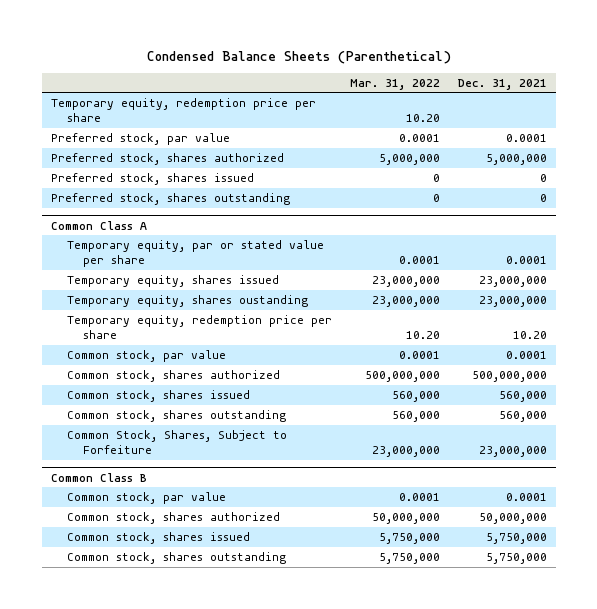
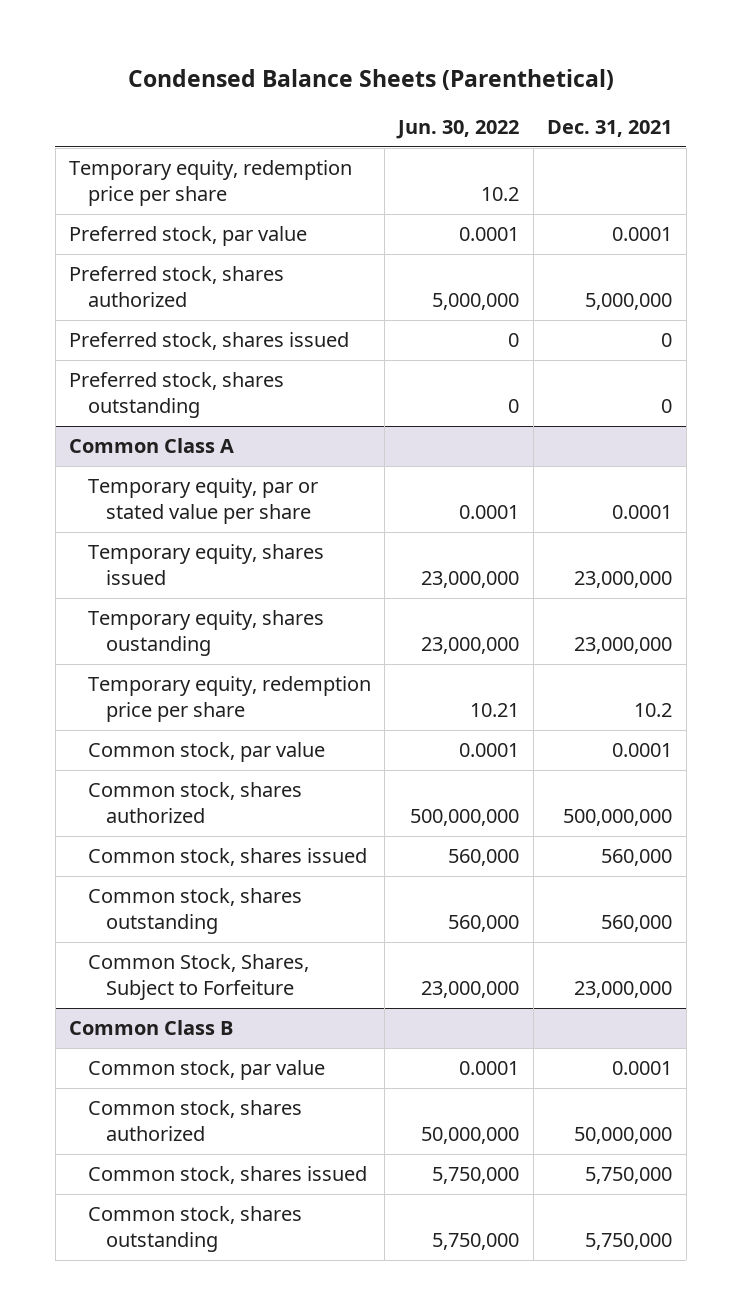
[349,78,440,90] Mar. 31, 2022 -> none
none -> [396,119,520,139] Jun. 30, 2022
[512,331,547,340] 10.20 -> [634,702,673,717] 10.2

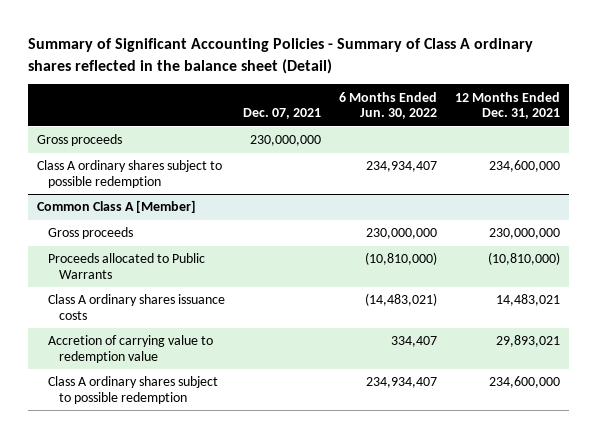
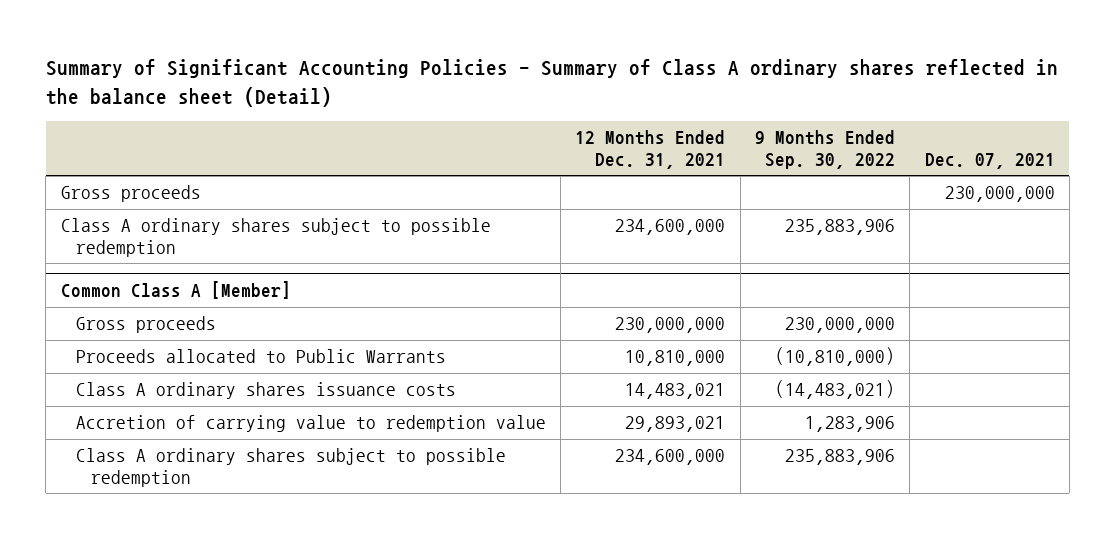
[338,91,437,120] 6 Months Ended Jun. 30, 2022 -> none
none -> [755,130,896,169] 9 Months Ended Sep. 30, 2022
[487,252,560,266] (10,810,000) -> [625,350,726,367] 10,810,000

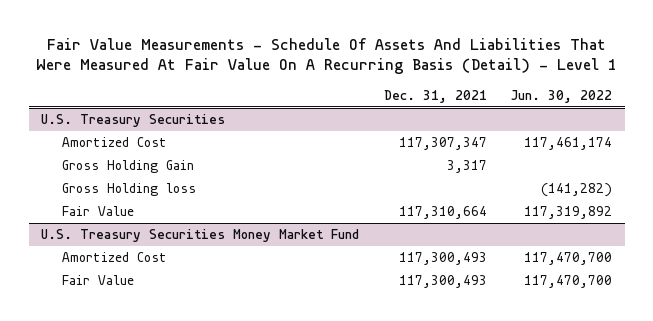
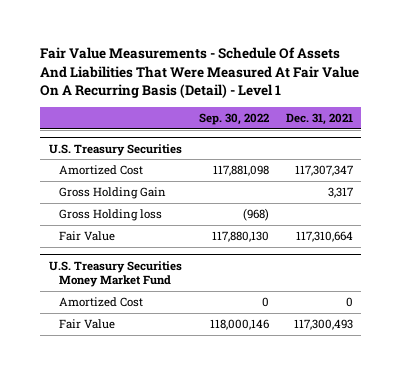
[511,89,613,103] Jun. 30, 2022 -> none
none -> [198,112,269,125] Sep. 30, 2022
[398,251,487,265] 117,300,493 -> [345,297,353,308] 0

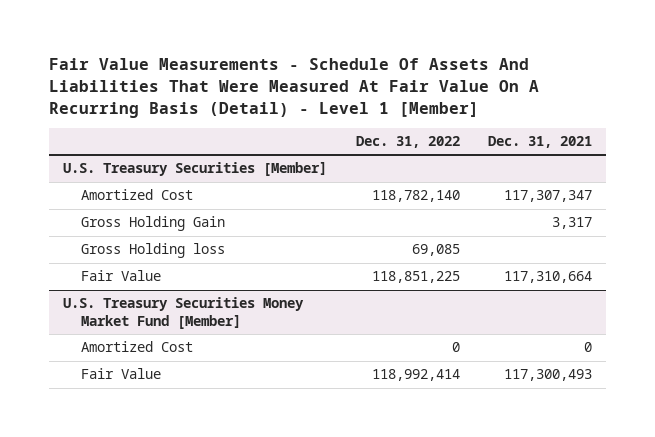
[40,47,360,98] Fair Value Measurements - Schedule Of Assets And Liabilities That Were Measured At Fair Value On A Recurring Basis (Detail) - Level 1 -> [48,58,539,118] Fair Value Measurements - Schedule Of Assets And Liabilities That Were Measured At Fair Value On A Recurring Basis (Detail) - Level 1 [Member]
[198,112,269,125] Sep. 30, 2022 -> none
none -> [355,136,460,149] Dec. 31, 2022
[48,143,182,156] U.S. Treasury Securities -> [63,162,328,177] U.S. Treasury Securities [Member]
[48,260,182,288] U.S. Treasury Securities Money Market Fund -> [63,297,305,329] U.S. Treasury Securities Money Market Fund [Member]

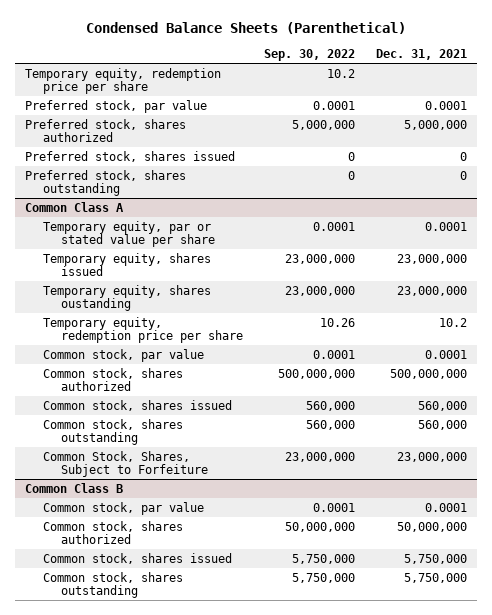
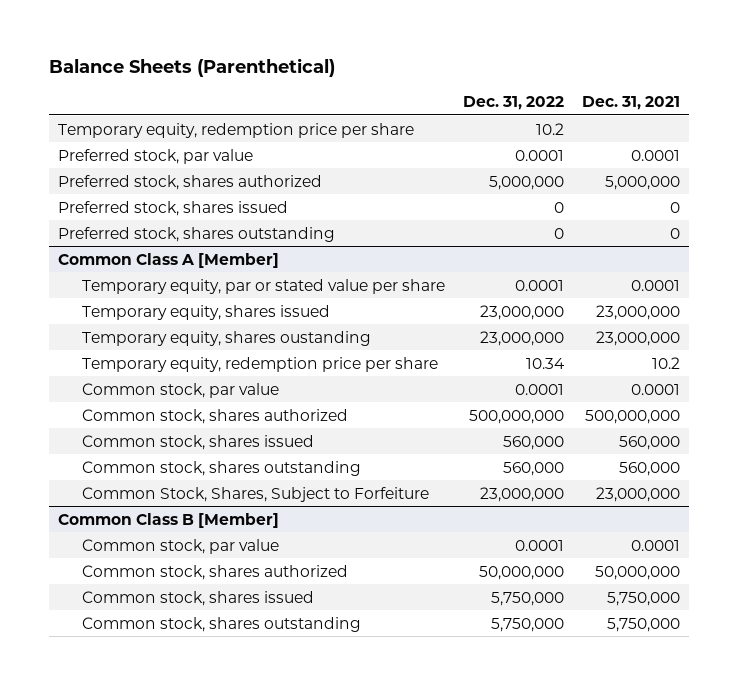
[86,21,407,34] Condensed Balance Sheets (Parenthetical) -> [48,57,335,77] Balance Sheets (Parenthetical)
[263,49,355,62] Sep. 30, 2022 -> none
none -> [462,96,564,111] Dec. 31, 2022
[25,201,125,212] Common Class A -> [57,252,279,268] Common Class A [Member]
[25,482,124,493] Common Class B -> [57,512,279,528] Common Class B [Member]

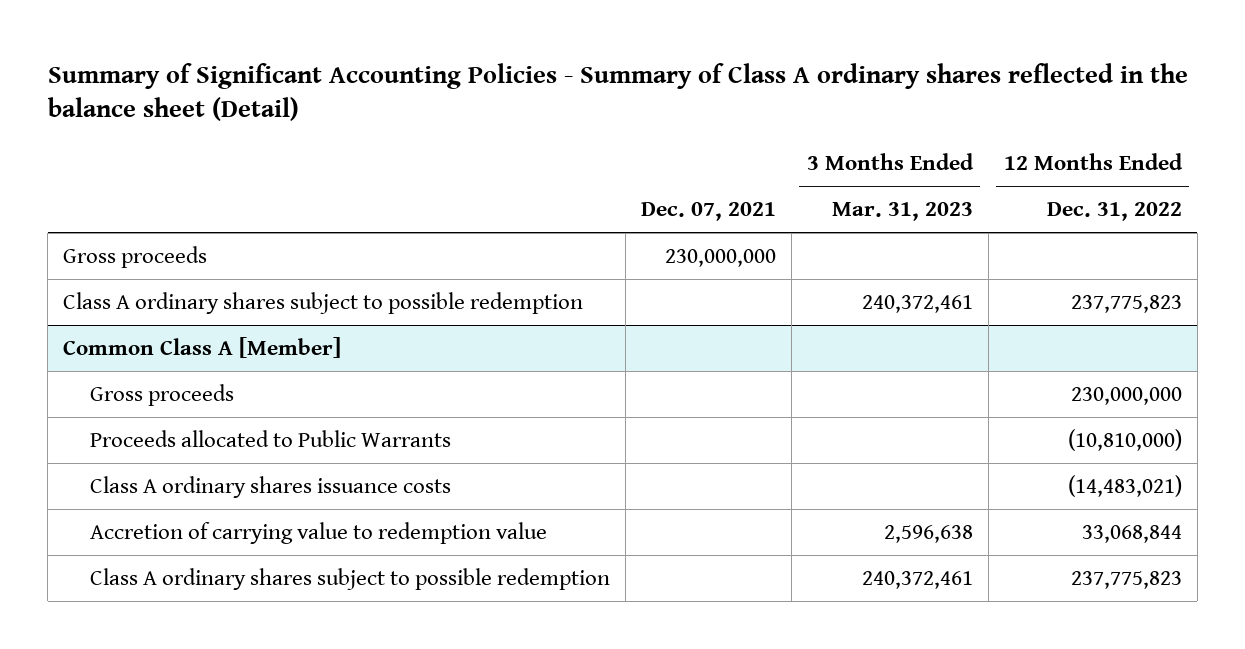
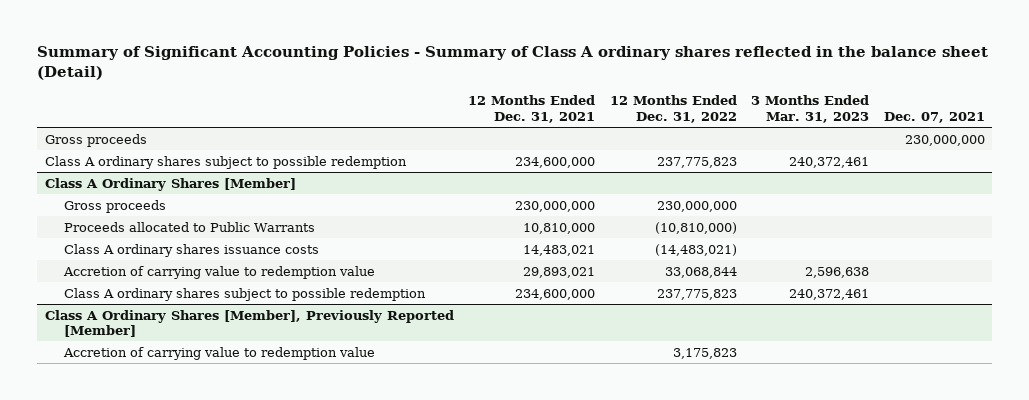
none -> [468,95,596,123] 12 Months Ended Dec. 31, 2021
[63,337,342,359] Common Class A [Member] -> [44,177,296,191] Class A Ordinary Shares [Member]
none -> [44,309,454,338] Class A Ordinary Shares [Member], Previously Reported [Member]
none -> [63,346,376,360] Accretion of carrying value to redemption value

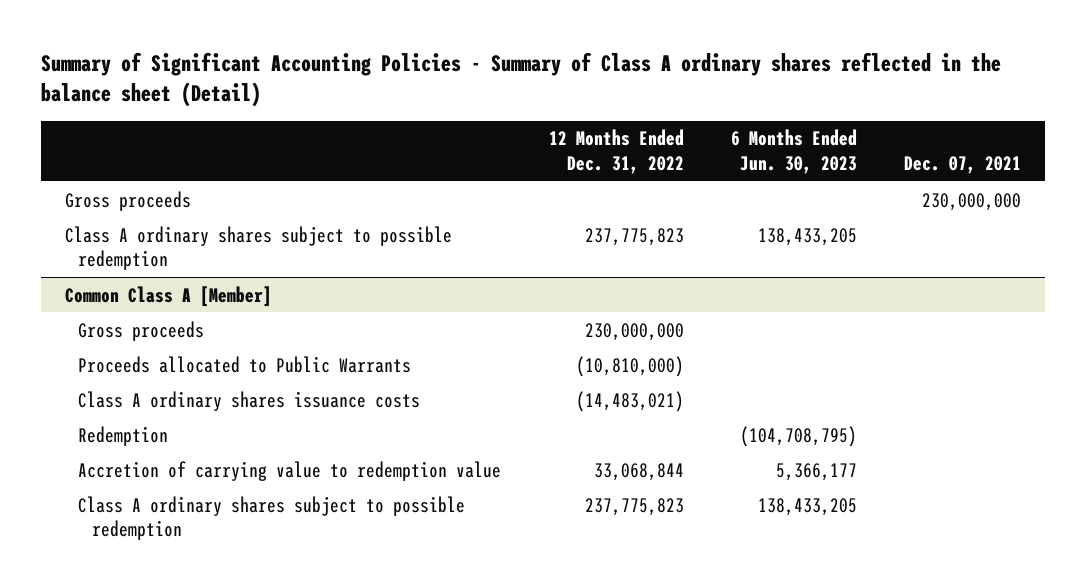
[468,95,596,123] 12 Months Ended Dec. 31, 2021 -> none
[751,95,870,123] 3 Months Ended Mar. 31, 2023 -> none
none -> [731,129,858,175] 6 Months Ended Jun. 30, 2023
[44,177,296,191] Class A Ordinary Shares [Member] -> [64,285,272,307] Common Class A [Member]
none -> [78,425,169,446] Redemption
[44,309,454,338] Class A Ordinary Shares [Member], Previously Reported [Member] -> none
[63,346,376,360] Accretion of carrying value to redemption value -> none

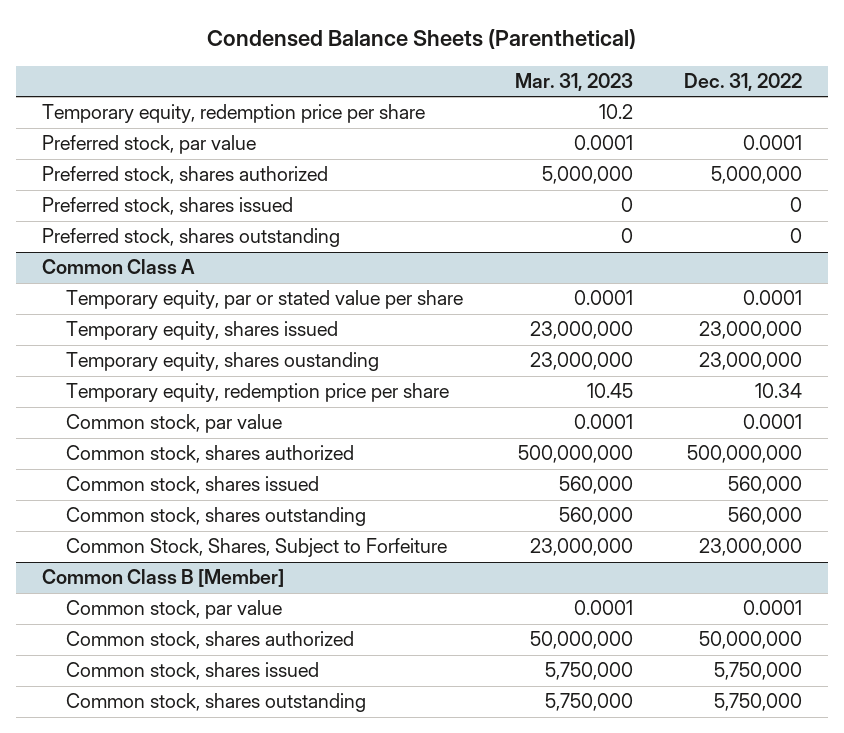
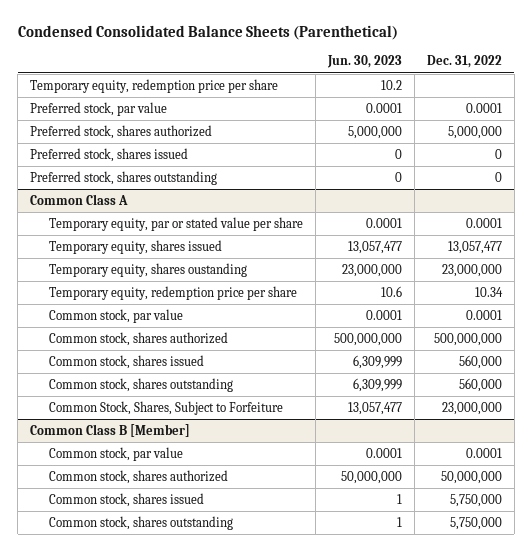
[206,29,636,50] Condensed Balance Sheets (Parenthetical) -> [17,25,398,41] Condensed Consolidated Balance Sheets (Parenthetical)
[514,72,633,91] Mar. 31, 2023 -> none
none -> [326,55,402,69] Jun. 30, 2023
[698,321,802,340] 23,000,000 -> [447,240,502,254] 13,057,477

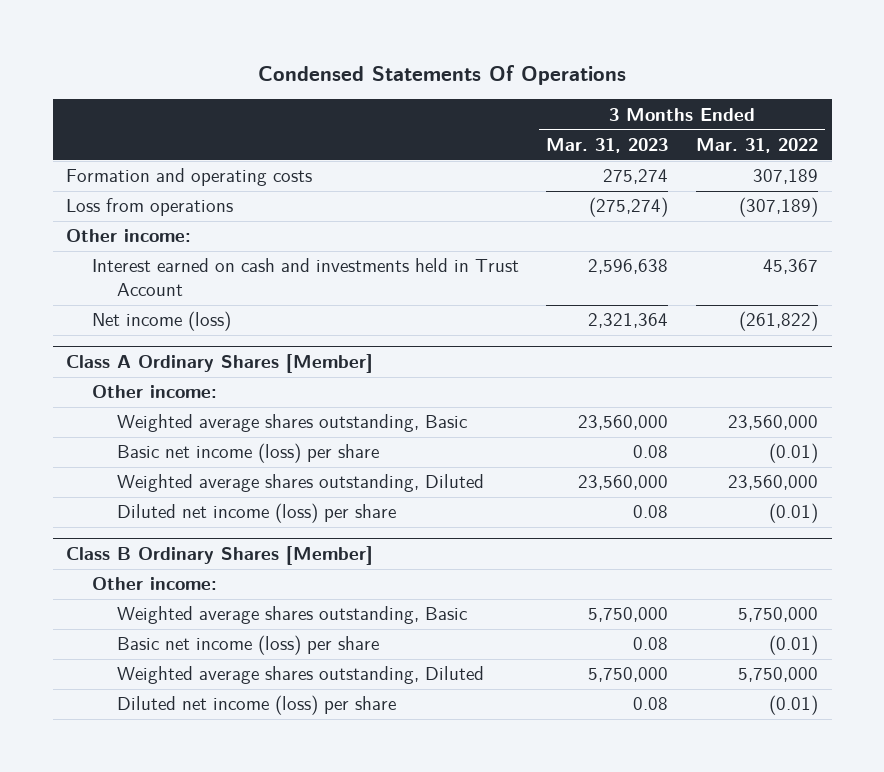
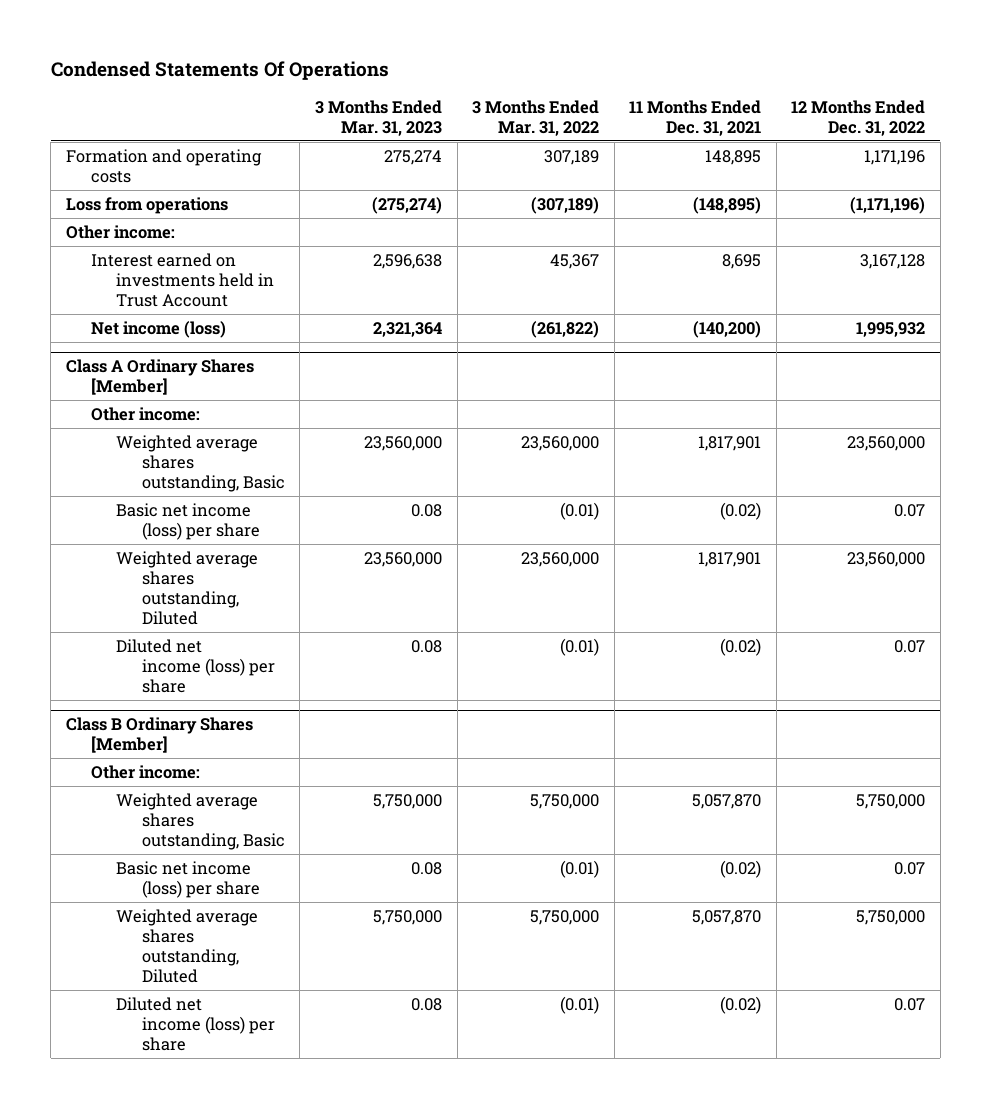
none -> [629,99,762,136] 11 Months Ended Dec. 31, 2021
none -> [791,99,926,136] 12 Months Ended Dec. 31, 2022
[91,258,519,297] Interest earned on cash and investments held in Trust Account -> [91,252,275,308] Interest earned on investments held in Trust Account

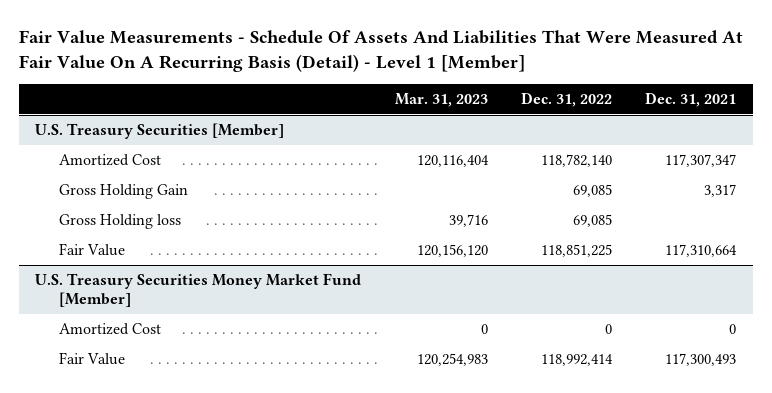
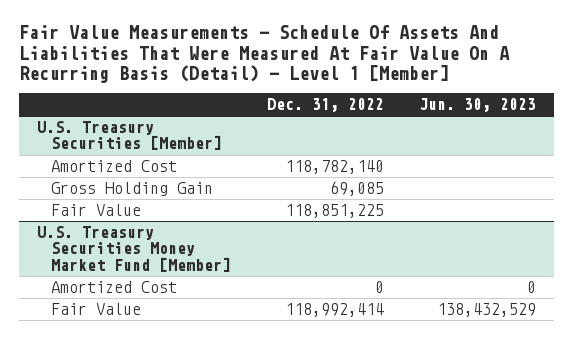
[394,93,488,108] Mar. 31, 2023 -> none
[645,92,737,108] Dec. 31, 2021 -> none
none -> [419,98,537,113] Jun. 30, 2023
[58,214,181,230] Gross Holding loss -> none

